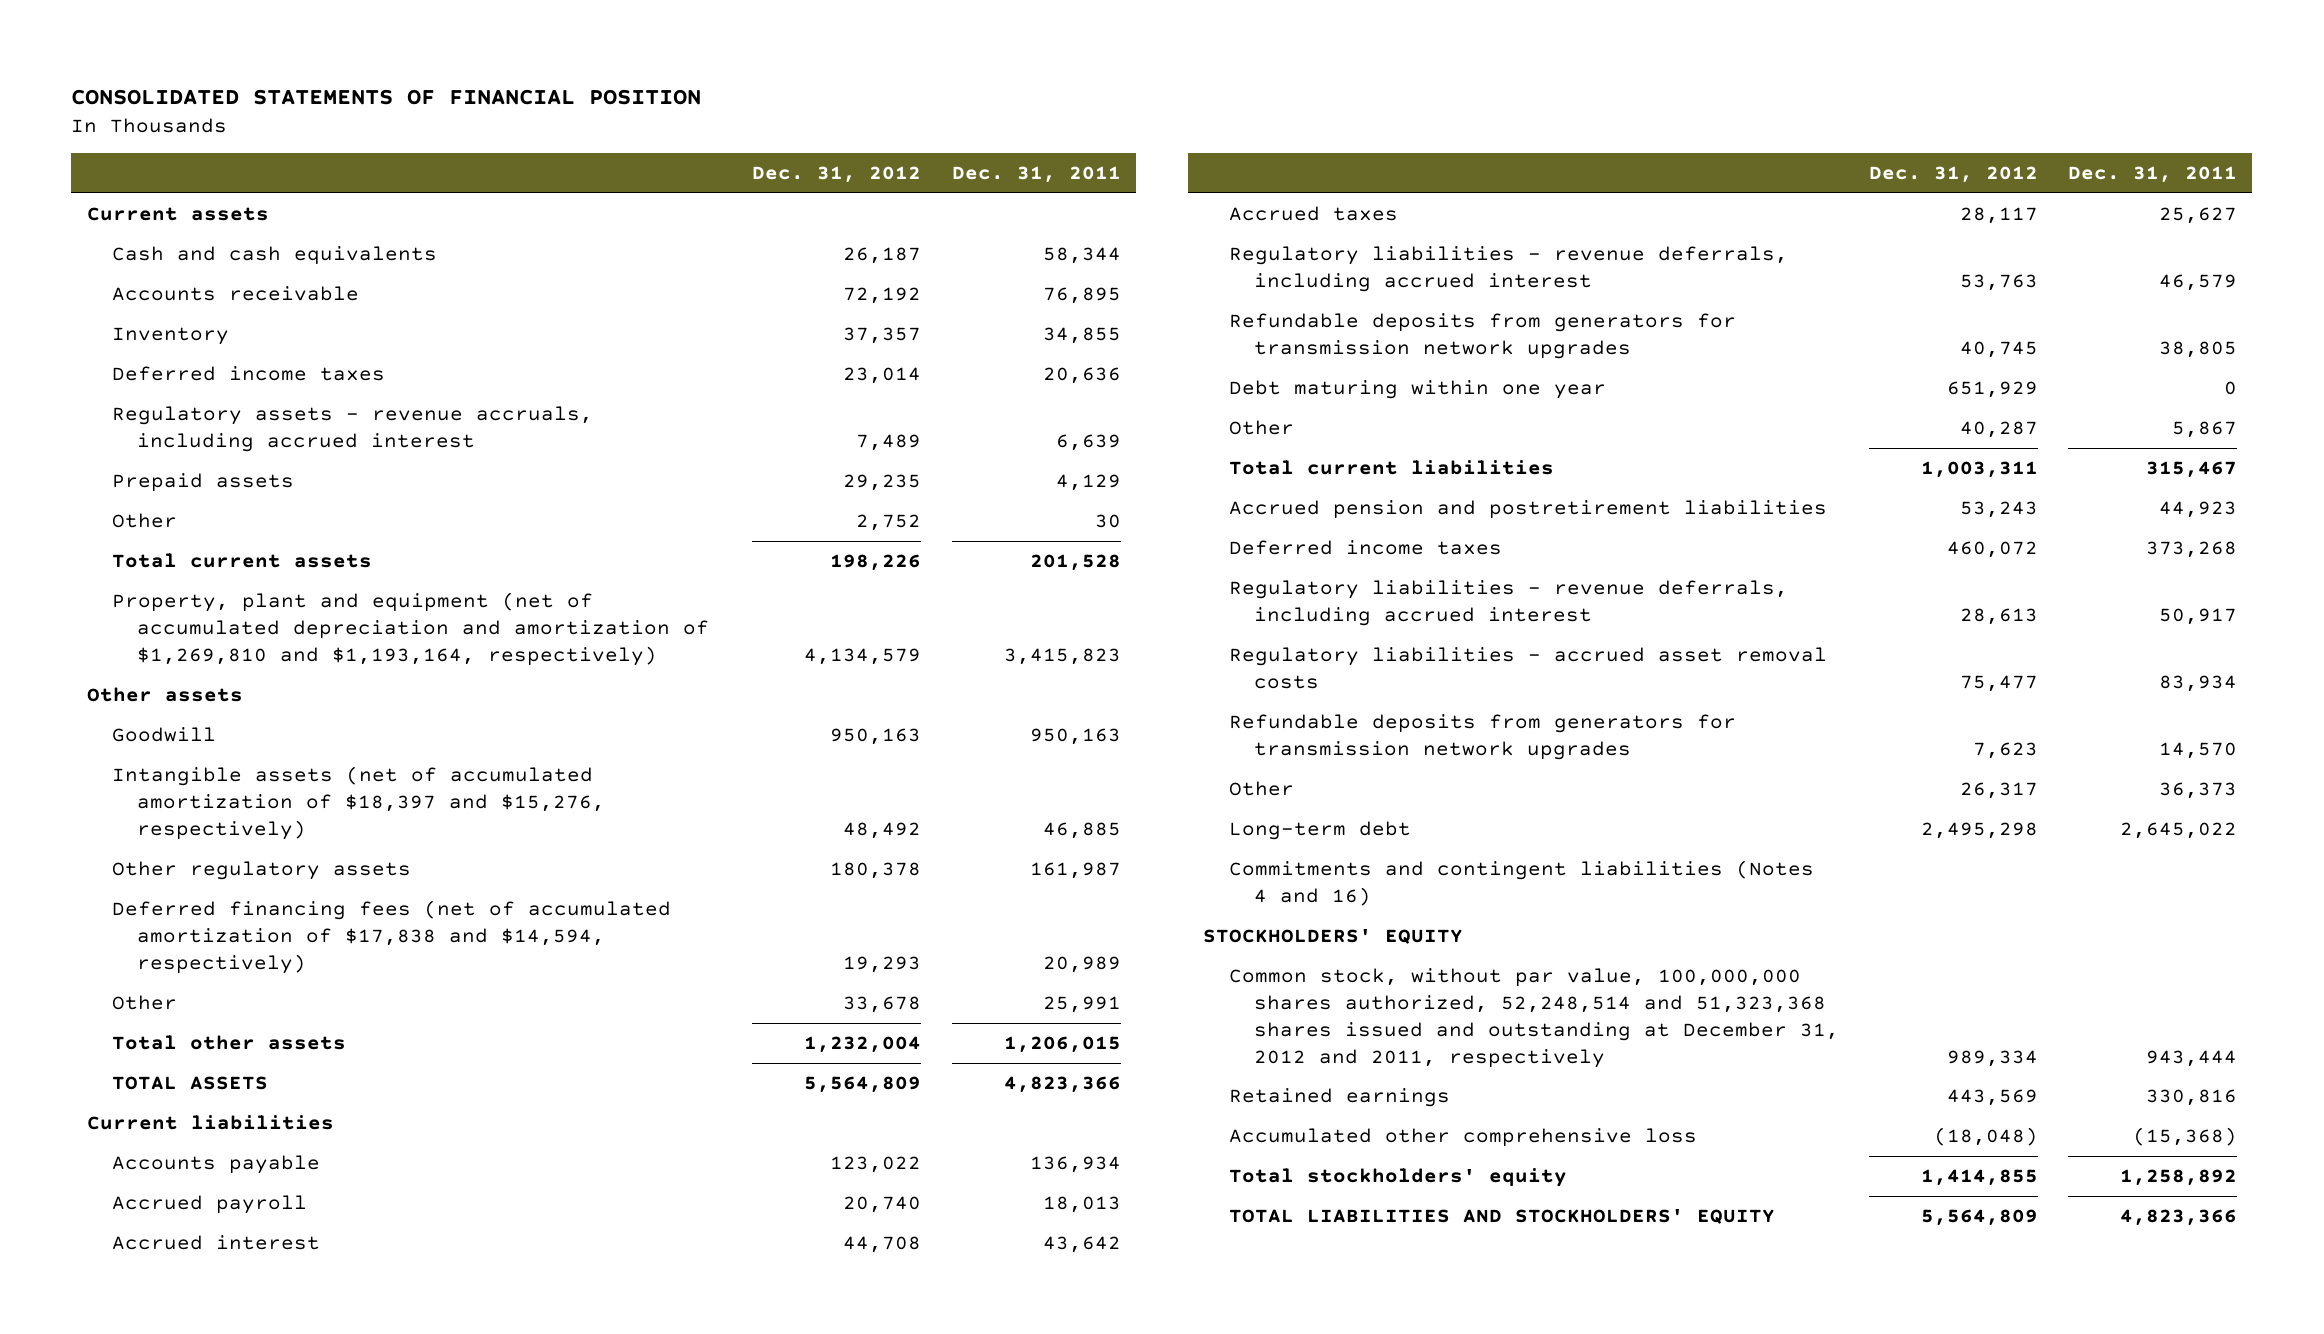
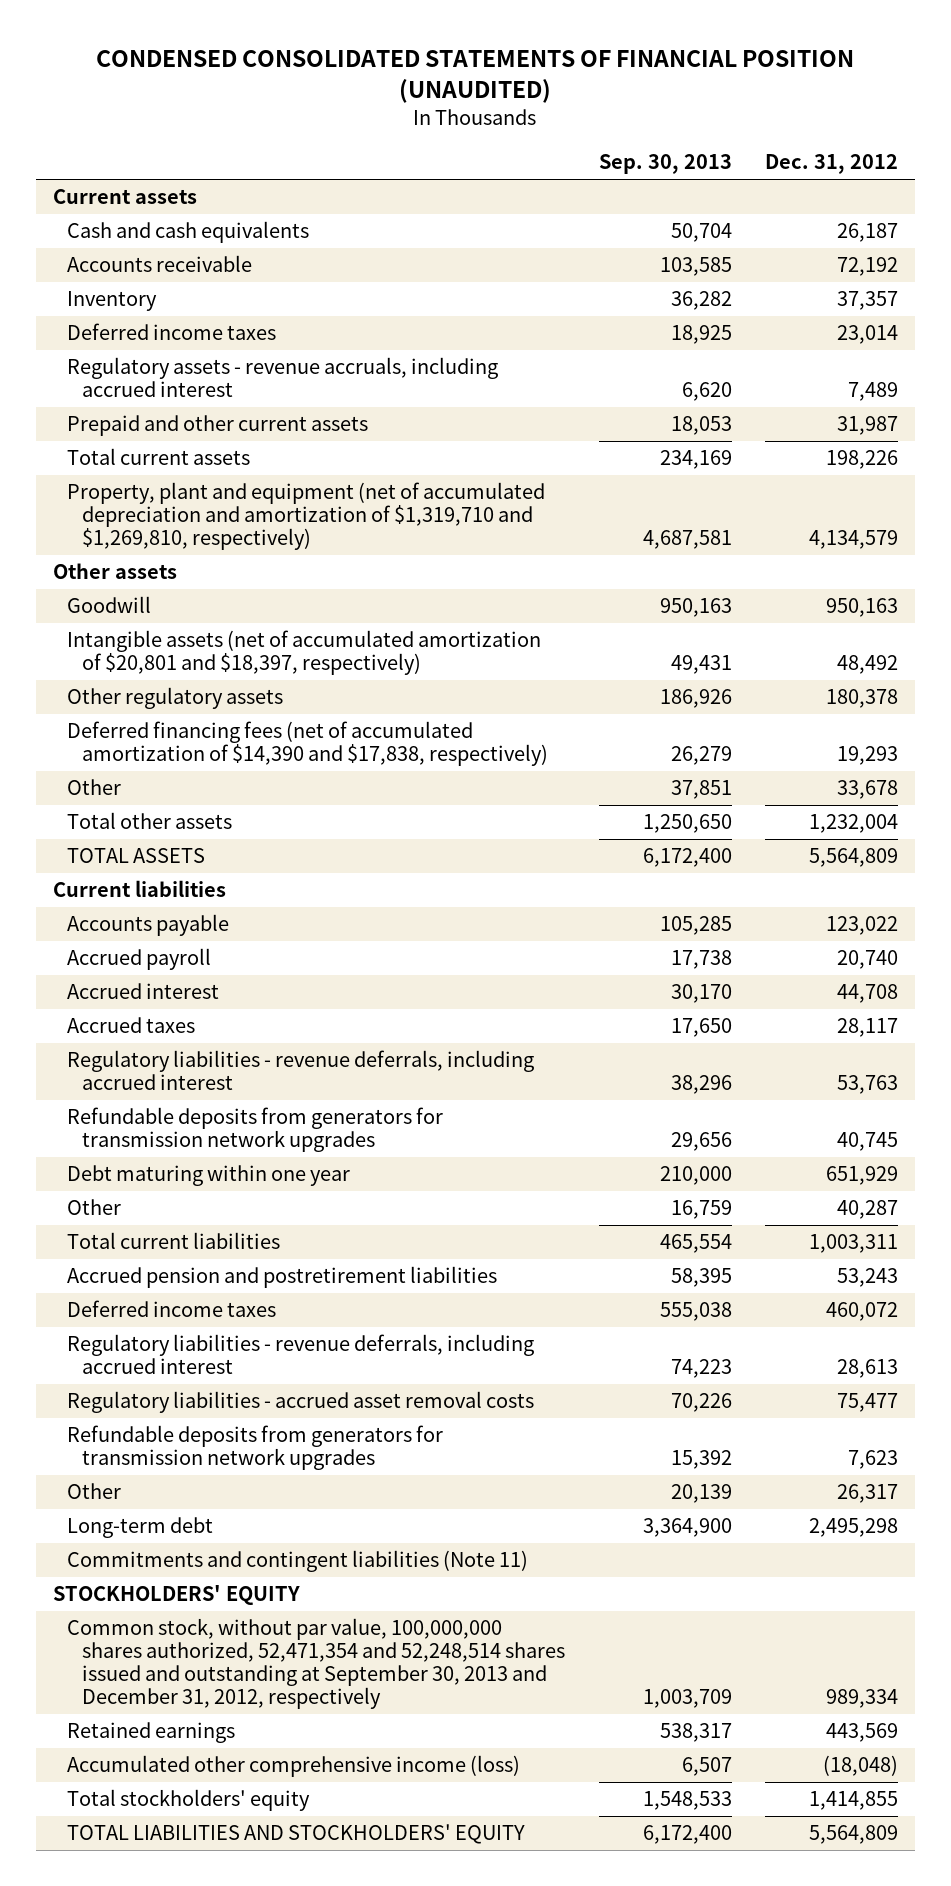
[71,88,702,105] CONSOLIDATED STATEMENTS OF FINANCIAL POSITION -> [96,49,855,103] CONDENSED CONSOLIDATED STATEMENTS OF FINANCIAL POSITION (UNAUDITED)
[951,166,1121,184] Dec. 31, 2011 -> none
none -> [598,154,732,175] Sep. 30, 2013
[111,472,294,492] Prepaid assets -> none
[111,512,177,528] Other -> none
none -> [67,415,369,437] Prepaid and other current assets
[111,591,710,666] Property, plant and equipment (net of accumulated depreciation and amortization of $1,269,810 and $1,193,164, respectively) -> [67,482,546,551] Property, plant and equipment (net of accumulated depreciation and amortization of $1,319,710 and $1,269,810, respectively)
[111,765,606,840] Intangible assets (net of accumulated amortization of $18,397 and $15,276, respectively) -> [67,630,542,676] Intangible assets (net of accumulated amortization of $20,801 and $18,397, respectively)
[111,899,671,974] Deferred financing fees (net of accumulated amortization of $17,838 and $14,594, respectively) -> [67,721,549,767] Deferred financing fees (net of accumulated amortization of $14,390 and $17,838, respectively)
[1228,859,1814,906] Commitments and contingent liabilities (Notes 4 and 16) -> [67,1550,529,1573] Commitments and contingent liabilities (Note 11)
[1228,967,1839,1068] Common stock, without par value, 100,000,000 shares authorized, 52,248,514 and 51,323,368 shares issued and outstanding at December 31, 2012 and 2011, respectively -> [67,1618,566,1710] Common stock, without par value, 100,000,000 shares authorized, 52,471,354 and 52,248,514 shares issued and outstanding at September 30, 2013 and December 31, 2012, respectively
[1228,1127,1697,1147] Accumulated other comprehensive loss -> [67,1755,521,1778] Accumulated other comprehensive income (loss)

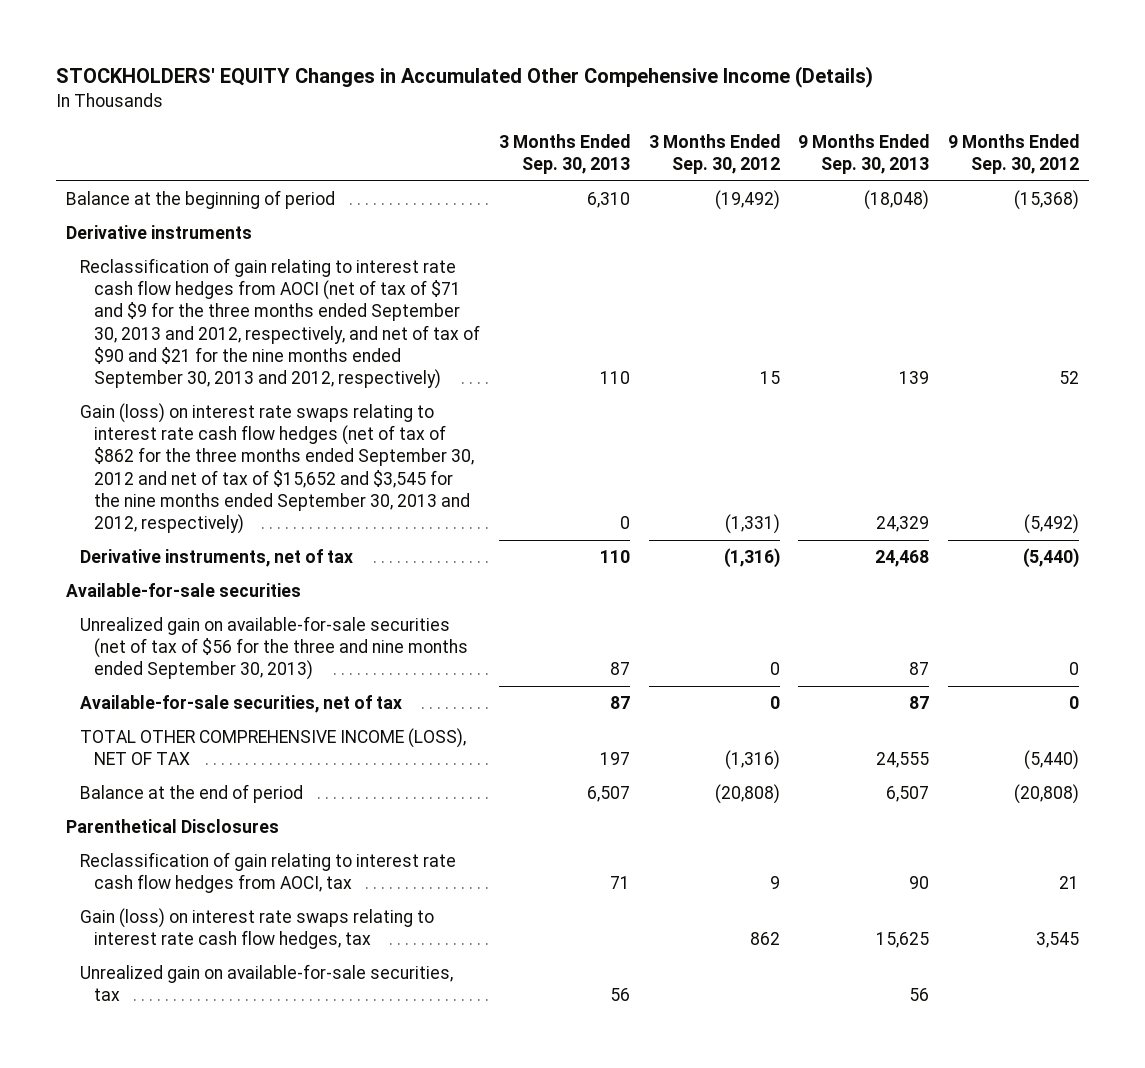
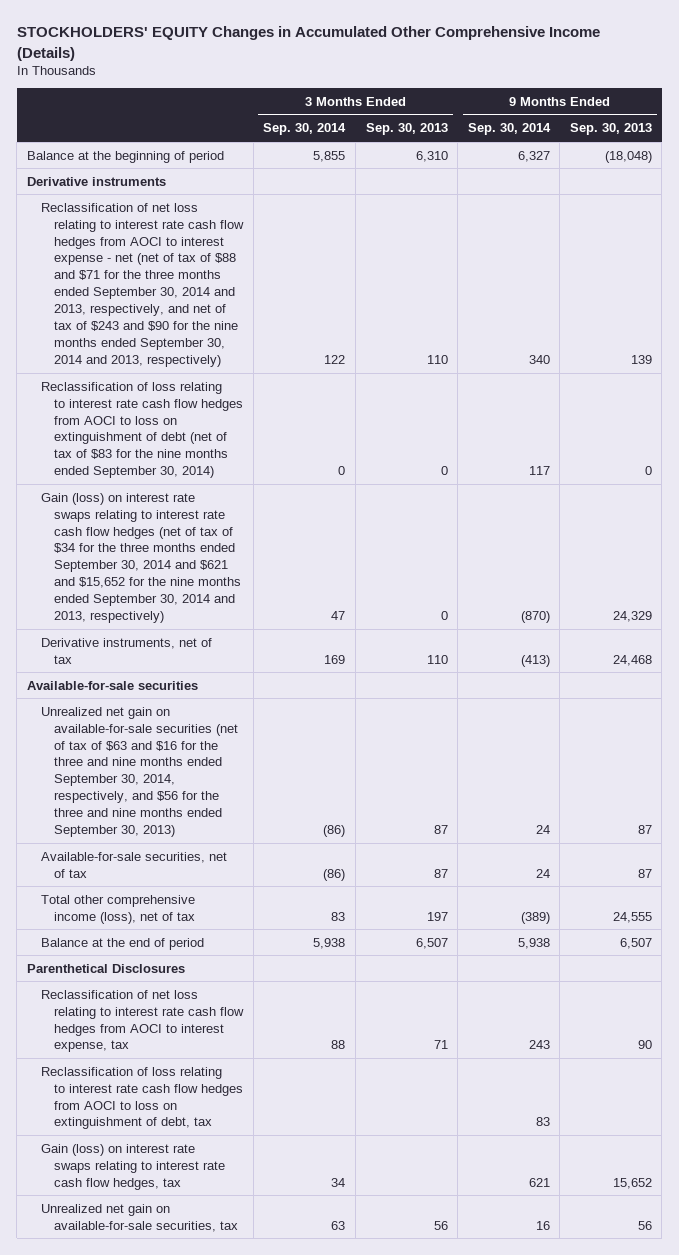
[56,66,874,89] STOCKHOLDERS' EQUITY Changes in Accumulated Other Compehensive Income (Details) -> [16,26,600,61] STOCKHOLDERS' EQUITY Changes in Accumulated Other Comprehensive Income (Details)
[648,133,780,174] 3 Months Ended Sep. 30, 2012 -> none
[948,133,1080,174] 9 Months Ended Sep. 30, 2012 -> none
none -> [263,123,347,136] Sep. 30, 2014
none -> [467,123,551,136] Sep. 30, 2014
[79,258,480,389] Reclassification of gain relating to interest rate cash flow hedges from AOCI (net of tax of $71 and $9 for the three months ended September 30, 2013 and 2012, respectively, and net of tax of $90 and $21 for the nine months ended September 30, 2013 and 2012, respectively) -> [40,202,245,367] Reclassification of net loss relating to interest rate cash flow hedges from AOCI to interest expense - net (net of tax of $88 and $71 for the three months ended September 30, 2014 and 2013, respectively, and net of tax of $243 and $90 for the nine months ended September 30, 2014 and 2013, respectively)
none -> [40,381,244,479] Reclassification of loss relating to interest rate cash flow hedges from AOCI to loss on extinguishment of debt (net of tax of $83 for the nine months ended September 30, 2014)
[79,403,474,534] Gain (loss) on interest rate swaps relating to interest rate cash flow hedges (net of tax of $862 for the three months ended September 30, 2012 and net of tax of $15,652 and $3,545 for the nine months ended September 30, 2013 and 2012, respectively) -> [40,492,242,624] Gain (loss) on interest rate swaps relating to interest rate cash flow hedges (net of tax of $34 for the three months ended September 30, 2014 and $621 and $15,652 for the nine months ended September 30, 2014 and 2013, respectively)
[79,616,468,681] Unrealized gain on available-for-sale securities (net of tax of $56 for the three and nine months ended September 30, 2013) -> [40,706,239,838] Unrealized net gain on available-for-sale securities (net of tax of $63 and $16 for the three and nine months ended September 30, 2014, respectively, and $56 for the three and nine months ended September 30, 2013)
[79,728,466,766] TOTAL OTHER COMPREHENSIVE INCOME (LOSS), NET OF TAX -> [40,894,196,924] Total other comprehensive income (loss), net of tax
[79,852,456,894] Reclassification of gain relating to interest rate cash flow hedges from AOCI, tax -> [40,989,245,1053] Reclassification of net loss relating to interest rate cash flow hedges from AOCI to interest expense, tax
none -> [40,1066,244,1130] Reclassification of loss relating to interest rate cash flow hedges from AOCI to loss on extinguishment of debt, tax
[876,932,930,949] 15,625 -> [612,1177,652,1189] 15,652
[79,964,453,1002] Unrealized gain on available-for-sale securities, tax -> [40,1203,239,1232] Unrealized net gain on available-for-sale securities, tax

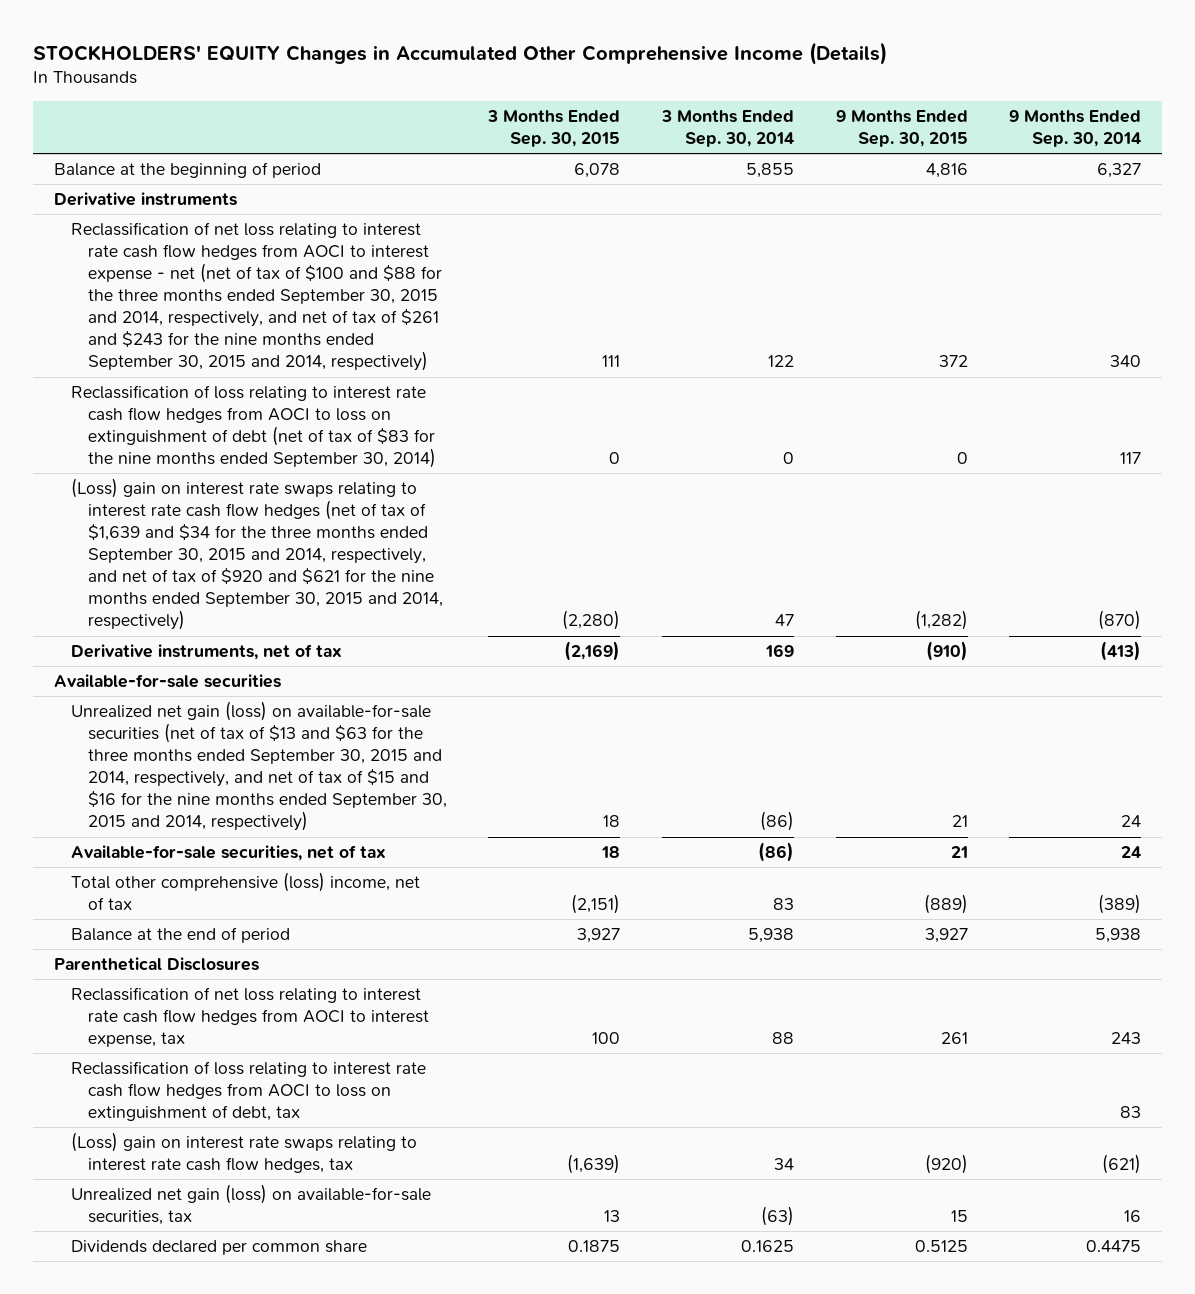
[365,123,448,136] Sep. 30, 2013 -> none
[569,123,652,136] Sep. 30, 2013 -> none
none -> [487,109,621,147] 3 Months Ended Sep. 30, 2015
none -> [835,109,968,147] 9 Months Ended Sep. 30, 2015
[40,202,245,367] Reclassification of net loss relating to interest rate cash flow hedges from AOCI to interest expense - net (net of tax of $88 and $71 for the three months ended September 30, 2014 and 2013, respectively, and net of tax of $243 and $90 for the nine months ended September 30, 2014 and 2013, respectively) -> [70,222,442,372] Reclassification of net loss relating to interest rate cash flow hedges from AOCI to interest expense - net (net of tax of $100 and $88 for the three months ended September 30, 2015 and 2014, respectively, and net of tax of $261 and $243 for the nine months ended September 30, 2015 and 2014, respectively)
[40,492,242,624] Gain (loss) on interest rate swaps relating to interest rate cash flow hedges (net of tax of $34 for the three months ended September 30, 2014 and $621 and $15,652 for the nine months ended September 30, 2014 and 2013, respectively) -> [70,478,443,631] (Loss) gain on interest rate swaps relating to interest rate cash flow hedges (net of tax of $1,639 and $34 for the three months ended September 30, 2015 and 2014, respectively, and net of tax of $920 and $621 for the nine months ended September 30, 2015 and 2014, respectively)
[40,706,239,838] Unrealized net gain on available-for-sale securities (net of tax of $63 and $16 for the three and nine months ended September 30, 2014, respectively, and $56 for the three and nine months ended September 30, 2013) -> [70,701,447,832] Unrealized net gain (loss) on available-for-sale securities (net of tax of $13 and $63 for the three months ended September 30, 2015 and 2014, respectively, and net of tax of $15 and $16 for the nine months ended September 30, 2015 and 2014, respectively)
[40,894,196,924] Total other comprehensive income (loss), net of tax -> [70,872,420,911] Total other comprehensive (loss) income, net of tax
[40,1143,226,1190] Gain (loss) on interest rate swaps relating to interest rate cash flow hedges, tax -> [70,1132,417,1174] (Loss) gain on interest rate swaps relating to interest rate cash flow hedges, tax
[528,1177,550,1187] 621 -> [1102,1154,1142,1175] (621)
[40,1203,239,1232] Unrealized net gain on available-for-sale securities, tax -> [70,1184,431,1226] Unrealized net gain (loss) on available-for-sale securities, tax
[331,1220,346,1230] 63 -> [761,1206,795,1227] (63)
none -> [70,1240,367,1256] Dividends declared per common share

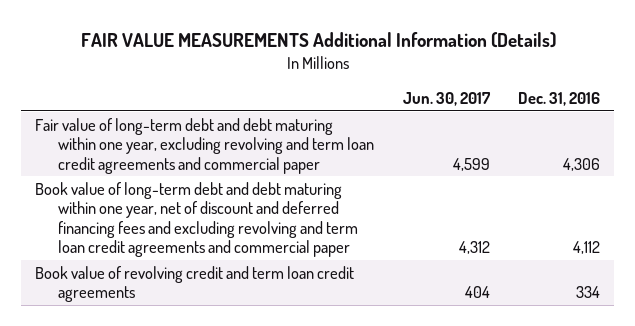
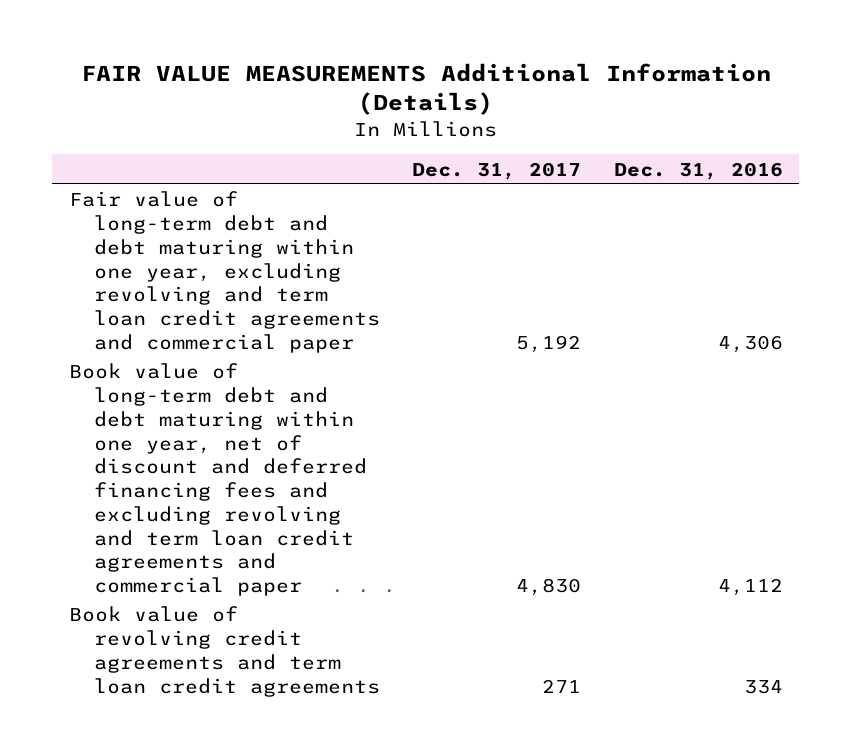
[402,92,491,107] Jun. 30, 2017 -> none
none -> [412,161,582,180] Dec. 31, 2017
[35,265,355,303] Book value of revolving credit and term loan credit agreements -> [68,606,381,697] Book value of revolving credit agreements and term loan credit agreements

